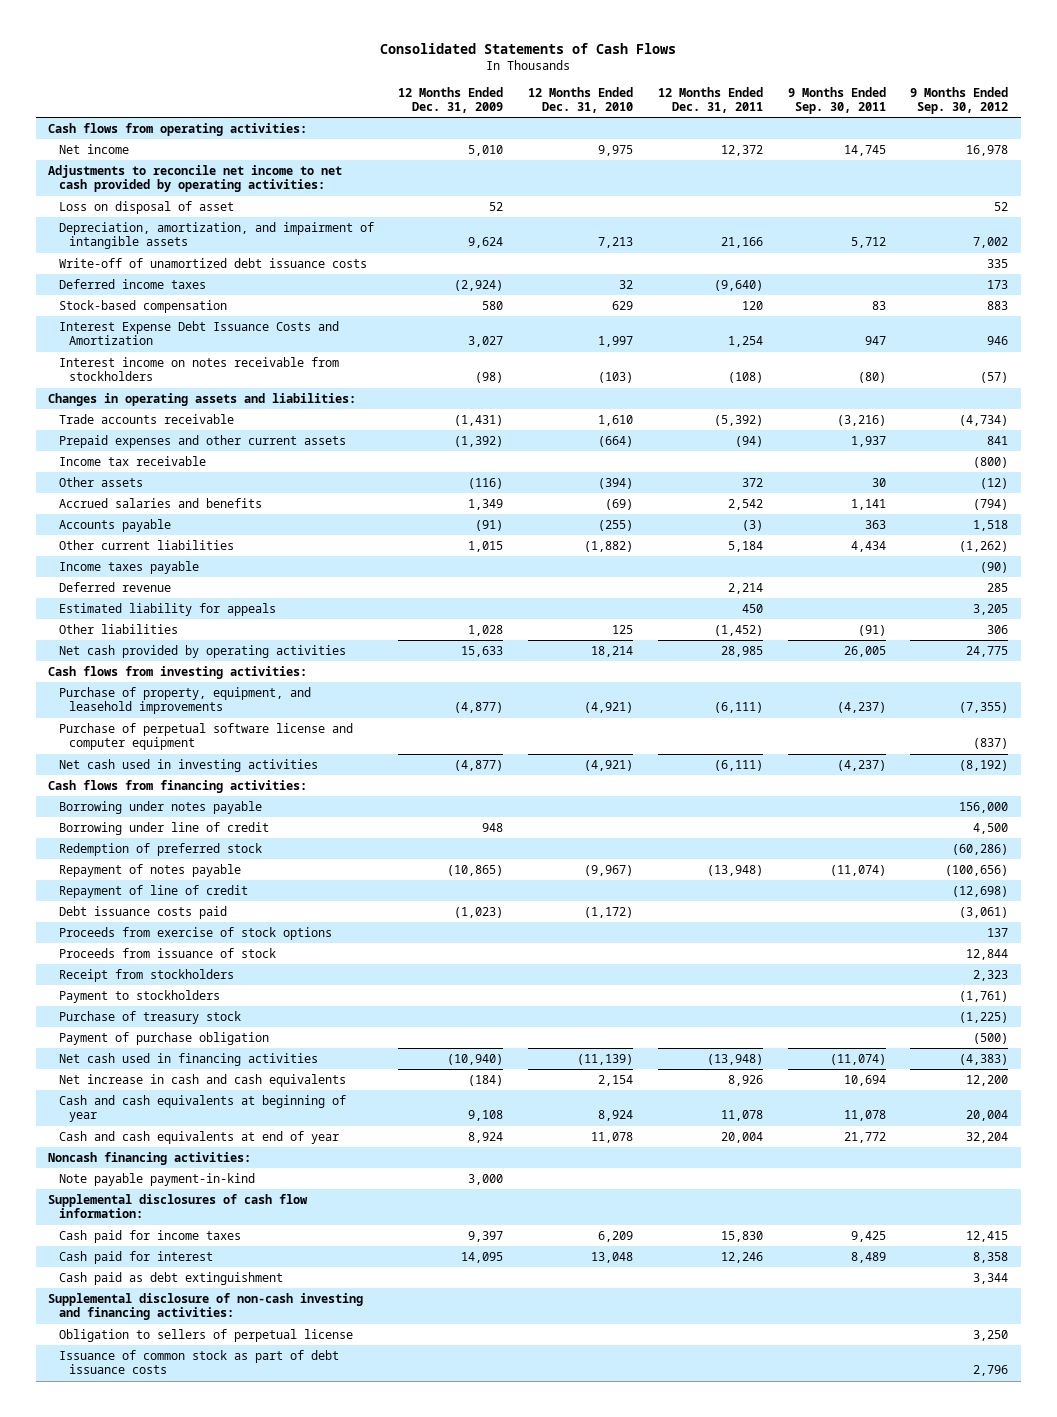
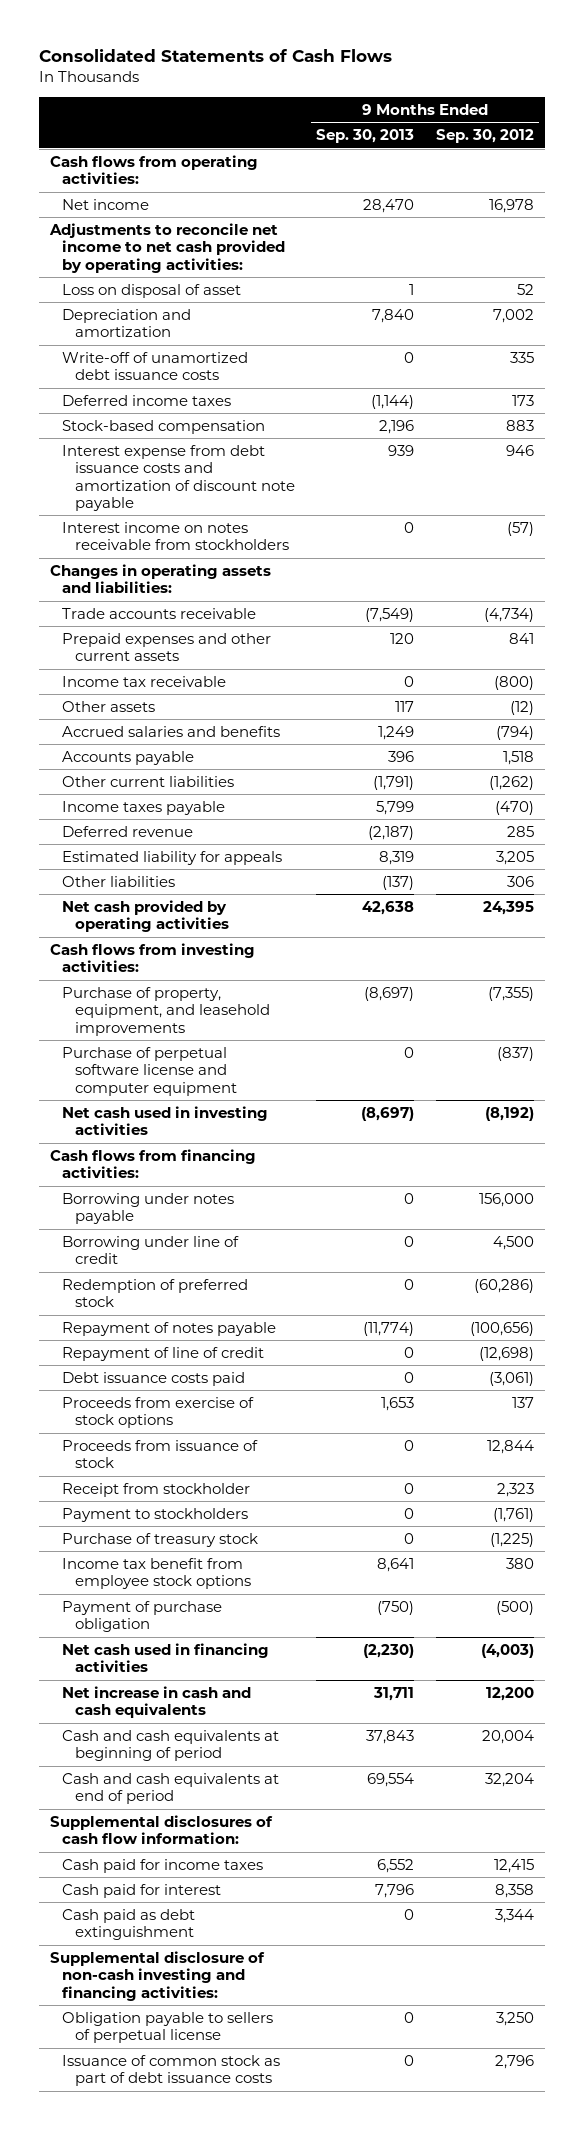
[398,86,504,114] 12 Months Ended Dec. 31, 2009 -> none
[528,86,634,114] 12 Months Ended Dec. 31, 2010 -> none
[657,86,763,114] 12 Months Ended Dec. 31, 2011 -> none
[787,86,886,115] 9 Months Ended Sep. 30, 2011 -> none
none -> [316,129,415,144] Sep. 30, 2013
[58,221,374,250] Depreciation, amortization, and impairment of intangible assets -> none
none -> [62,308,192,338] Depreciation and amortization
[58,320,339,346] Interest Expense Debt Issuance Costs and Amortization -> [62,444,295,511] Interest expense from debt issuance costs and amortization of discount note payable
[980,561,1009,573] (90) -> [495,800,535,815] (470)
[966,645,1009,657] 24,775 -> [483,900,535,915] 24,395
[58,968,234,982] Receipt from stockholders -> [62,1482,251,1497] Receipt from stockholder
none -> [62,1557,251,1590] Income tax benefit from employee stock options
[959,1053,1009,1065] (4,383) -> [481,1643,535,1658] (4,003)
[48,1151,252,1165] Noncash financing activities: -> none
[58,1172,255,1186] Note payable payment-in-kind -> none
[58,1094,346,1123] Cash and cash equivalents at beginning of year -> [62,1729,280,1762] Cash and cash equivalents at beginning of period
[58,1130,339,1144] Cash and cash equivalents at end of year -> [62,1772,280,1805] Cash and cash equivalents at end of period
[58,1328,353,1342] Obligation to sellers of perpetual license -> [62,2011,274,2044] Obligation payable to sellers of perpetual license

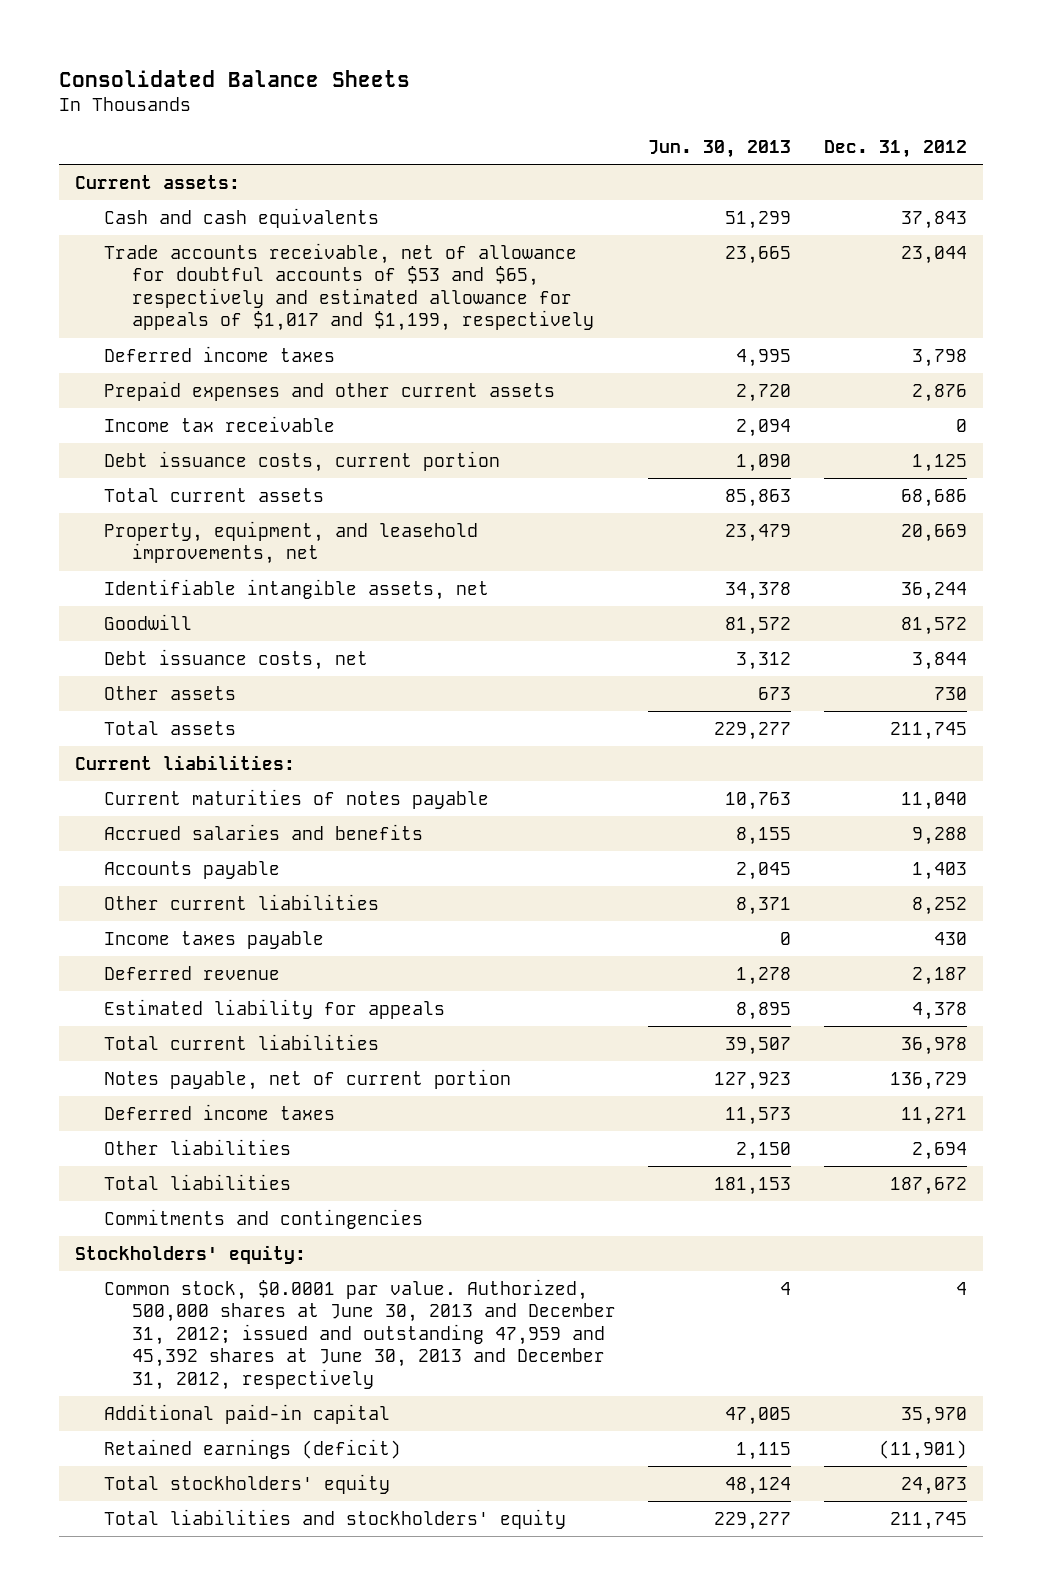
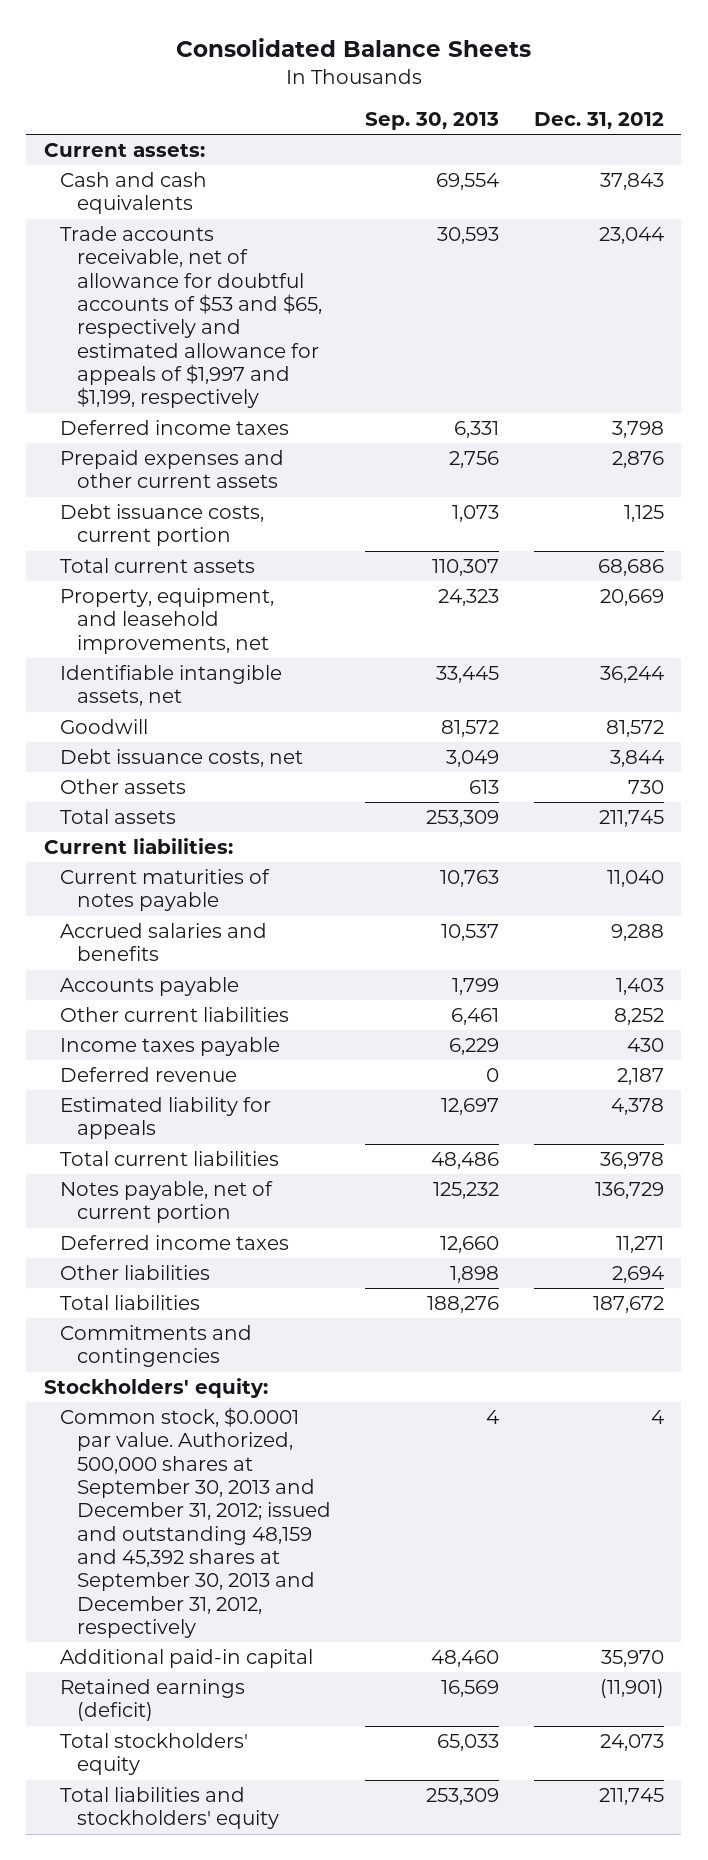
[648,139,792,158] Jun. 30, 2013 -> none
none -> [365,112,500,131] Sep. 30, 2013
[103,242,594,332] Trade accounts receivable, net of allowance for doubtful accounts of $53 and $65, respectively and estimated allowance for appeals of $1,017 and $1,199, respectively -> [60,226,323,409] Trade accounts receivable, net of allowance for doubtful accounts of $53 and $65, respectively and estimated allowance for appeals of $1,997 and $1,199, respectively
[103,415,335,432] Income tax receivable -> none
[103,1278,616,1390] Common stock, $0.0001 par value. Authorized, 500,000 shares at June 30, 2013 and December 31, 2012; issued and outstanding 47,959 and 45,392 shares at June 30, 2013 and December 31, 2012, respectively -> [60,1407,332,1638] Common stock, $0.0001 par value. Authorized, 500,000 shares at September 30, 2013 and December 31, 2012; issued and outstanding 48,159 and 45,392 shares at September 30, 2013 and December 31, 2012, respectively

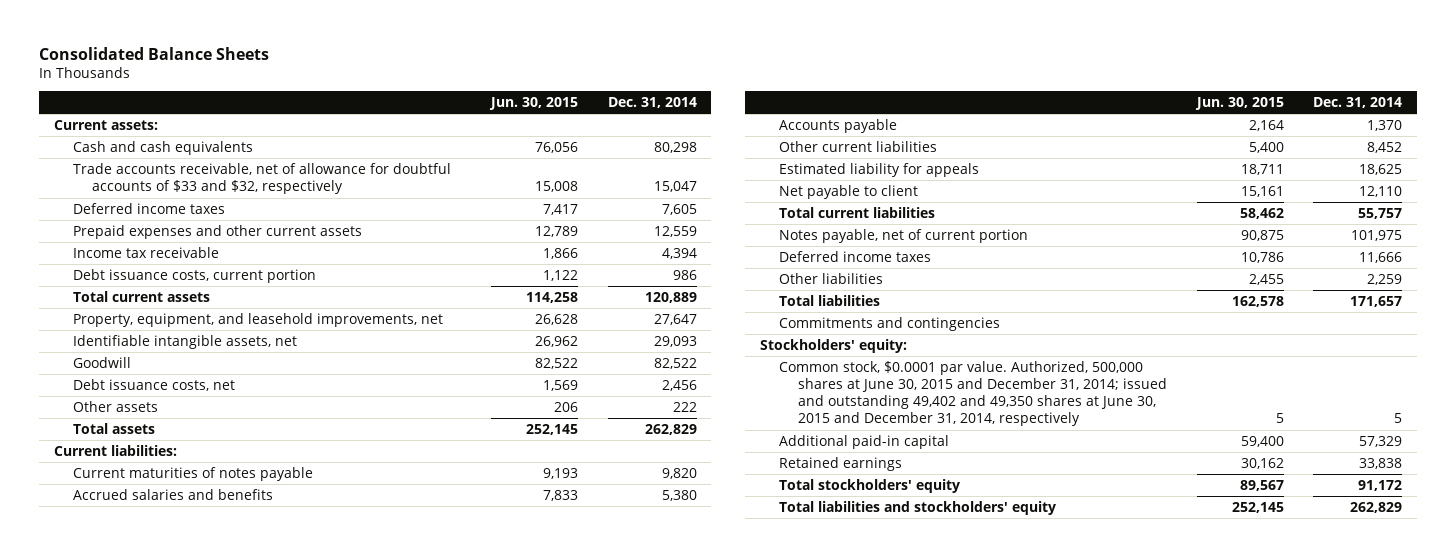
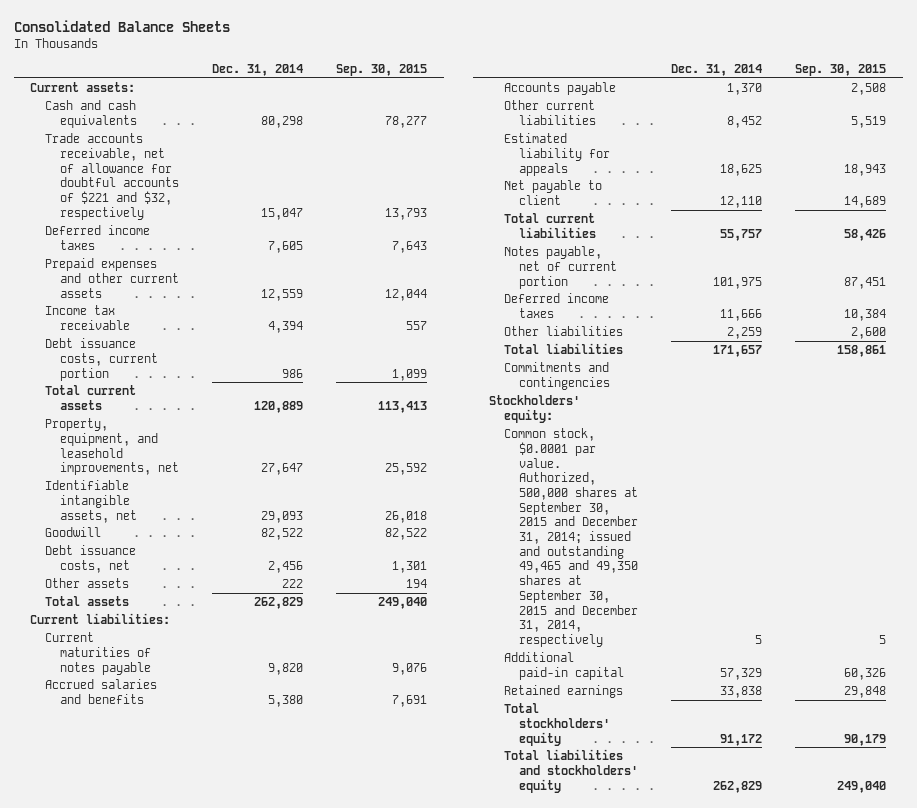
[488,96,578,110] Jun. 30, 2015 -> none
none -> [336,63,428,76] Sep. 30, 2015
[73,162,452,195] Trade accounts receivable, net of allowance for doubtful accounts of $33 and $32, respectively -> [45,133,180,220] Trade accounts receivable, net of allowance for doubtful accounts of $221 and $32, respectively
[778,360,1167,427] Common stock, $0.0001 par value. Authorized, 500,000 shares at June 30, 2015 and December 31, 2014; issued and outstanding 49,402 and 49,350 shares at June 30, 2015 and December 31, 2014, respectively -> [504,428,639,647] Common stock, $0.0001 par value. Authorized, 500,000 shares at September 30, 2015 and December 31, 2014; issued and outstanding 49,465 and 49,350 shares at September 30, 2015 and December 31, 2014, respectively

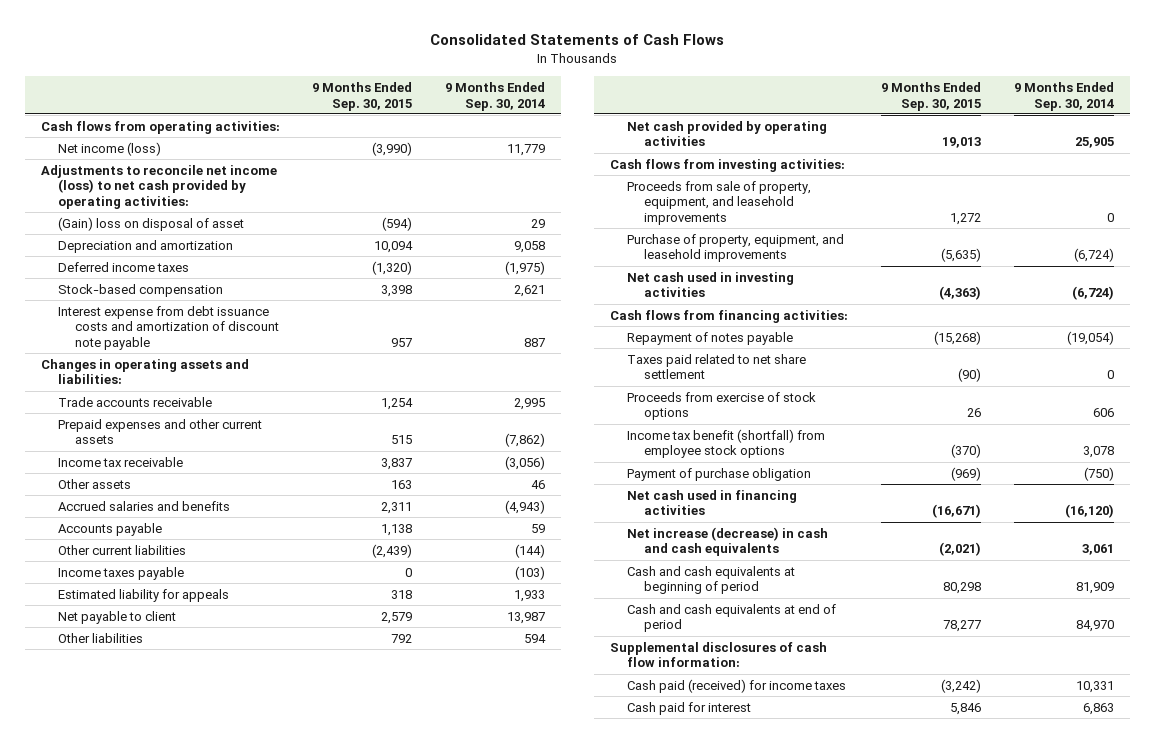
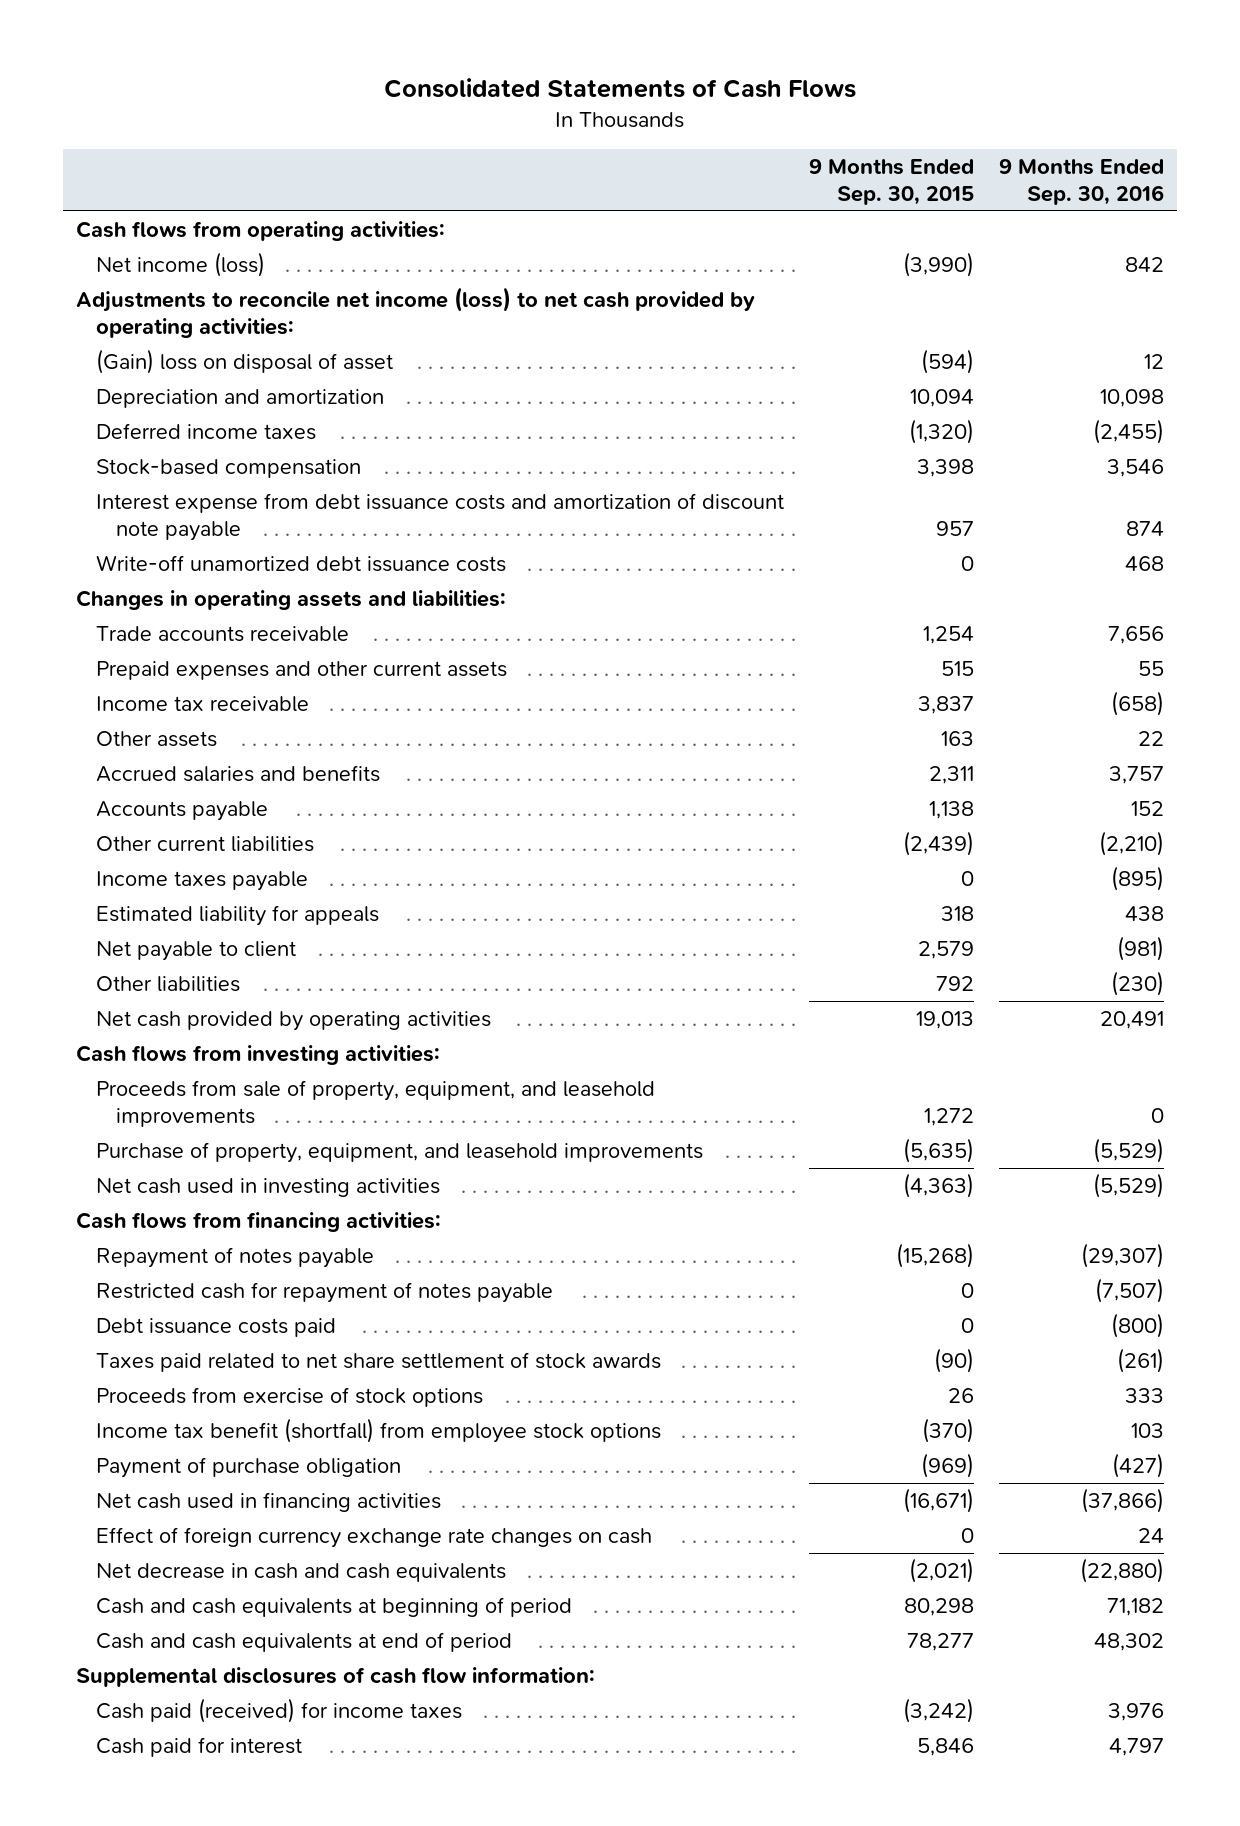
[444,81,545,111] 9 Months Ended Sep. 30, 2014 -> none
none -> [999,159,1165,205] 9 Months Ended Sep. 30, 2016
none -> [95,555,506,573] Write-off unamortized debt issuance costs
none -> [95,1282,553,1304] Restricted cash for repayment of notes payable
none -> [95,1318,336,1338] Debt issuance costs paid
[626,353,806,380] Taxes paid related to net share settlement -> [95,1352,661,1373] Taxes paid related to net share settlement of stock awards
none -> [95,1527,652,1549] Effect of foreign currency exchange rate changes on cash
[626,526,828,557] Net increase (decrease) in cash and cash equivalents -> [95,1563,506,1583] Net decrease in cash and cash equivalents

